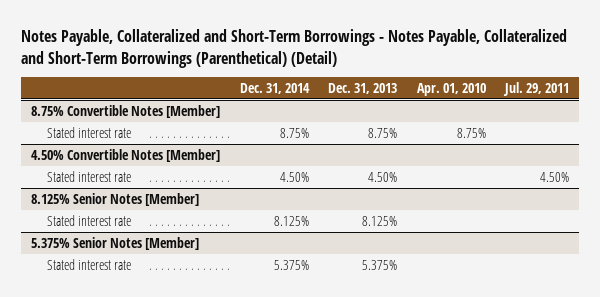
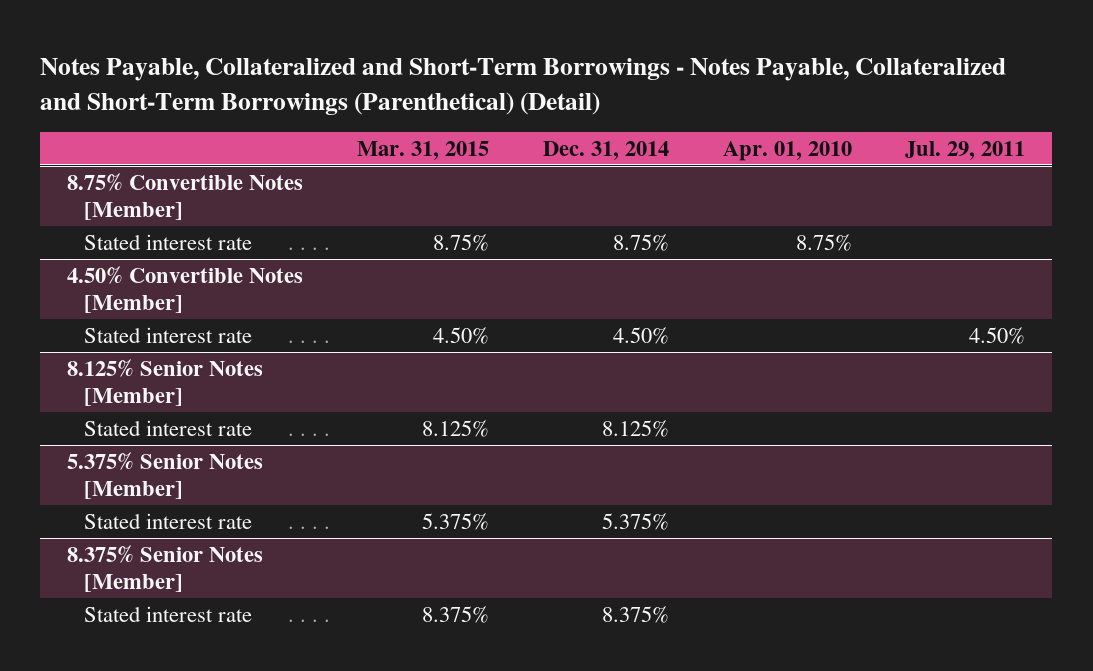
[328,82,398,94] Dec. 31, 2013 -> none
none -> [357,140,490,160] Mar. 31, 2015
none -> [67,544,264,593] 8.375% Senior Notes [Member]
none -> [83,605,252,622] Stated interest rate

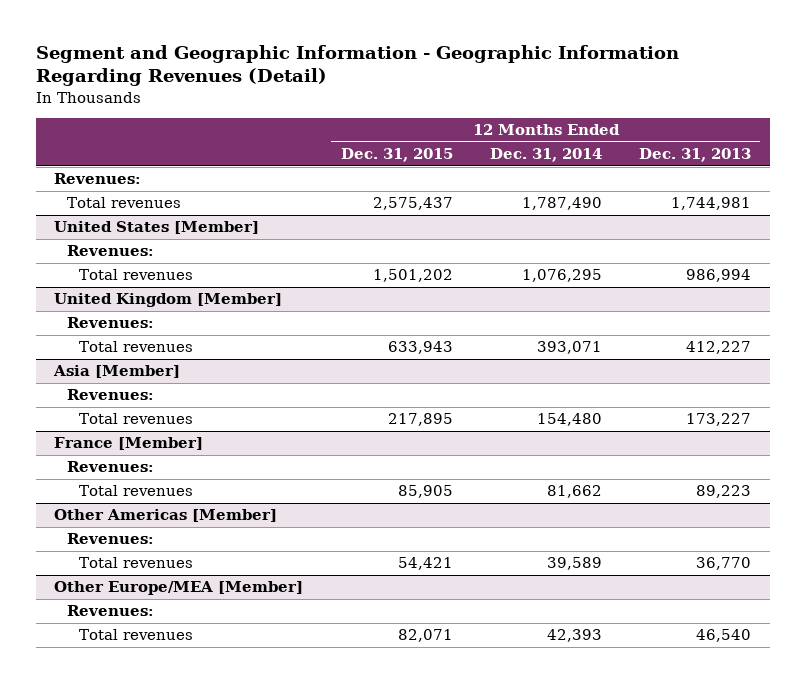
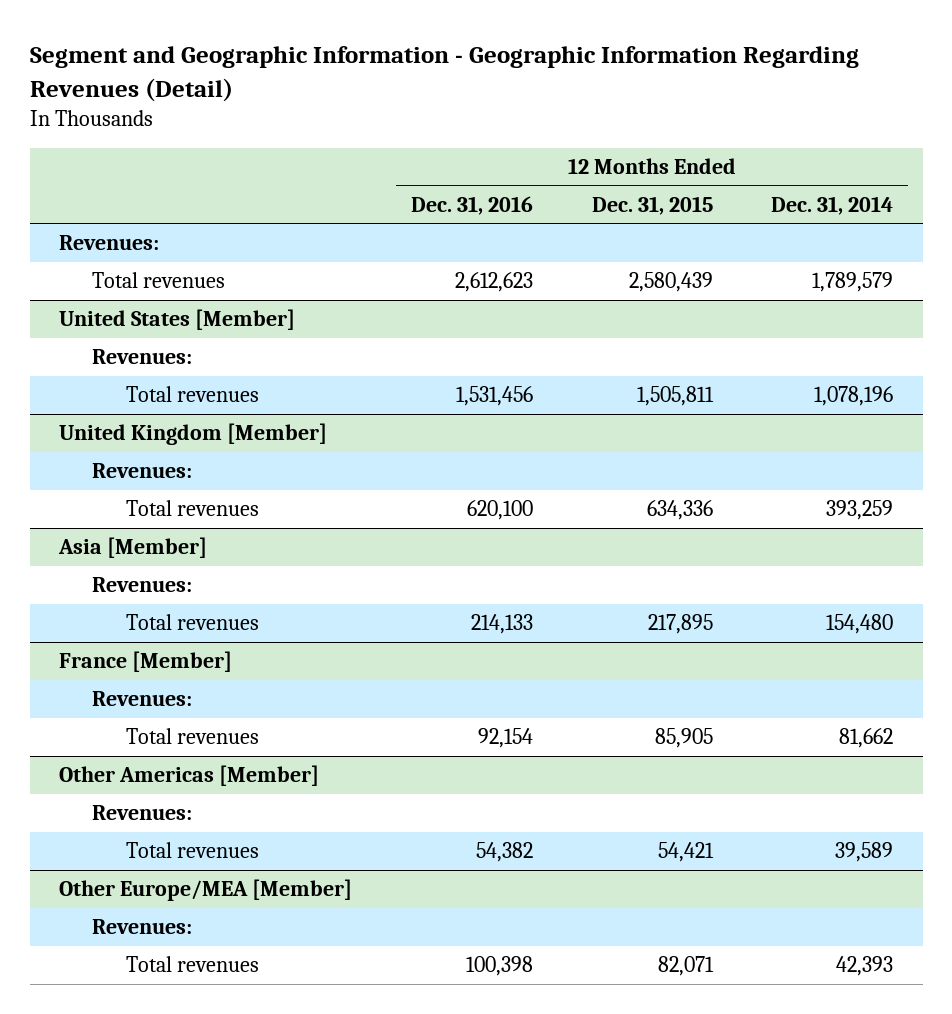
[639,148,752,163] Dec. 31, 2013 -> none
none -> [410,195,533,215] Dec. 31, 2016
[372,197,453,211] 2,575,437 -> [628,272,713,293] 2,580,439
[521,197,602,211] 1,787,490 -> [812,272,894,293] 1,789,579
[372,269,453,283] 1,501,202 -> [636,386,714,407] 1,505,811
[521,269,602,283] 1,076,295 -> [814,386,894,407] 1,078,196
[387,341,453,355] 633,943 -> [646,500,713,521] 634,336
[536,341,602,355] 393,071 -> [826,500,894,521] 393,259

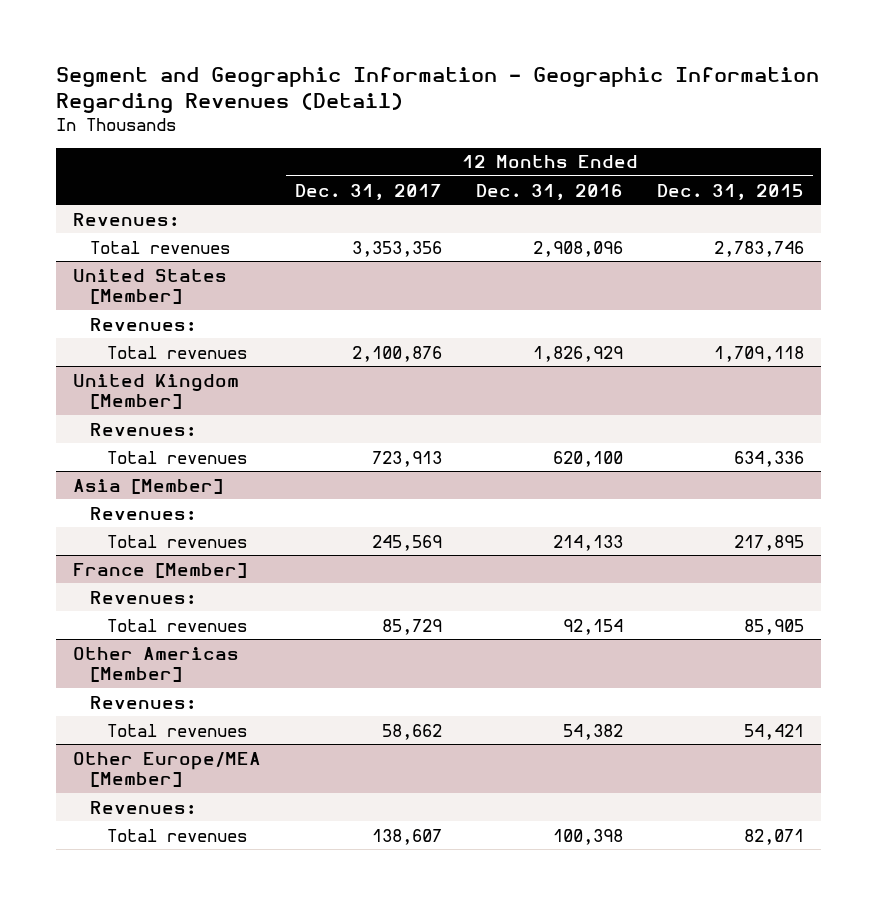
[771,195,894,215] Dec. 31, 2014 -> none
none -> [294,183,442,200] Dec. 31, 2017
[454,272,533,293] 2,612,623 -> [533,240,624,257] 2,908,096
[628,272,713,293] 2,580,439 -> [714,240,805,257] 2,783,746
[455,386,533,407] 1,531,456 -> [533,345,624,362] 1,826,929
[636,386,714,407] 1,505,811 -> [714,345,805,362] 1,709,118

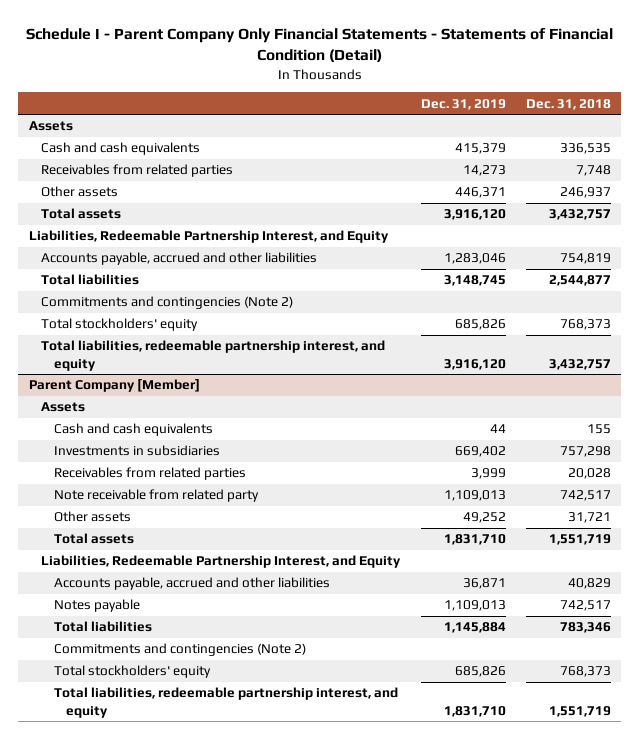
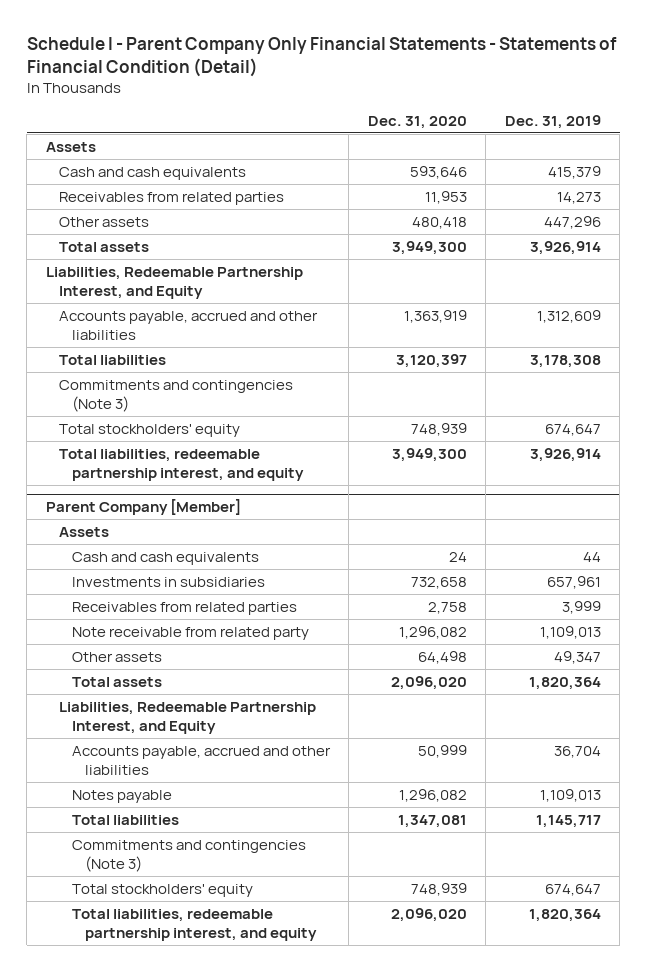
[526,98,612,110] Dec. 31, 2018 -> none
none -> [367,115,467,129] Dec. 31, 2020
[454,187,506,199] 446,371 -> [543,215,601,229] 447,296
[443,209,506,221] 3,916,120 -> [529,240,601,255] 3,926,914
[443,253,506,265] 1,283,046 -> [536,309,601,323] 1,312,609
[443,275,506,287] 3,148,745 -> [529,354,601,368] 3,178,308
[41,296,294,310] Commitments and contingencies (Note 2) -> [58,379,293,412] Commitments and contingencies (Note 3)
[454,319,506,331] 685,826 -> [544,423,601,436] 674,647
[443,358,506,370] 3,916,120 -> [529,447,601,462] 3,926,914
[454,446,506,458] 669,402 -> [546,575,601,589] 657,961
[462,512,506,524] 49,252 -> [553,650,601,664] 49,347
[443,534,506,546] 1,831,710 -> [528,676,601,690] 1,820,364
[462,578,506,590] 36,871 -> [553,745,601,758] 36,704
[443,622,506,634] 1,145,884 -> [535,814,601,828] 1,145,717
[53,643,306,657] Commitments and contingencies (Note 2) -> [71,839,306,872] Commitments and contingencies (Note 3)
[454,666,506,678] 685,826 -> [544,883,601,896] 674,647
[443,705,506,717] 1,831,710 -> [528,908,601,922] 1,820,364

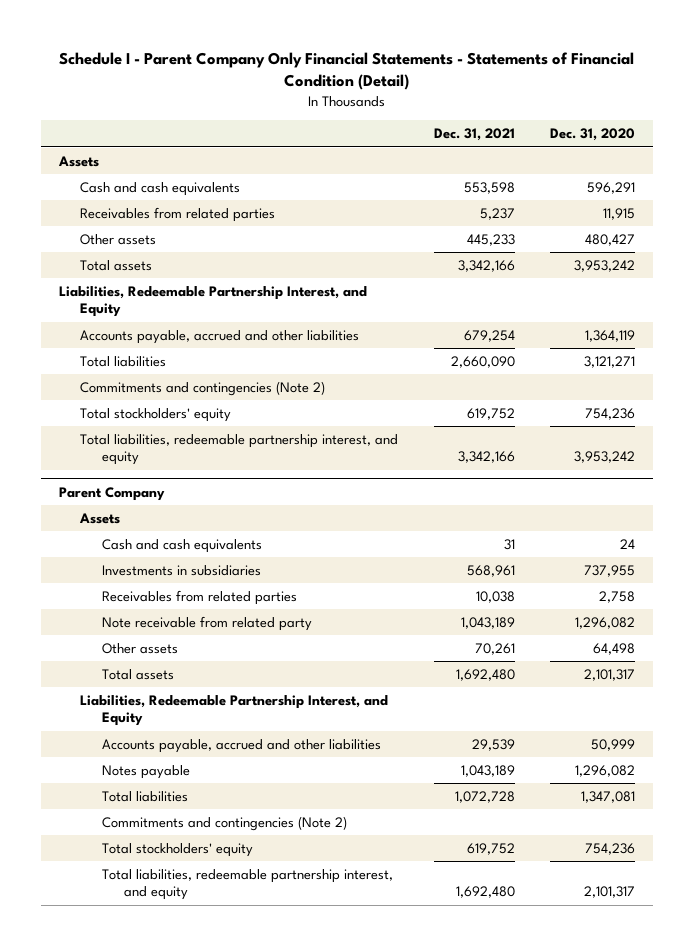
[504,114,601,129] Dec. 31, 2019 -> none
none -> [433,128,515,142] Dec. 31, 2021
[409,165,467,179] 593,646 -> [587,181,636,194] 596,291
[424,190,467,204] 11,953 -> [603,207,636,220] 11,915
[411,216,467,229] 480,418 -> [585,233,636,246] 480,427
[391,240,467,255] 3,949,300 -> [574,259,636,272] 3,953,242
[403,309,467,323] 1,363,919 -> [585,329,636,342] 1,364,119
[395,353,467,368] 3,120,397 -> [584,355,636,368] 3,121,271
[58,379,293,412] Commitments and contingencies (Note 3) -> [80,380,326,396] Commitments and contingencies (Note 2)
[410,422,467,436] 748,939 -> [585,407,636,420] 754,236
[391,447,467,462] 3,949,300 -> [574,451,636,464] 3,953,242
[45,499,241,516] Parent Company [Member] -> [58,486,165,501] Parent Company
[410,576,467,589] 732,658 -> [584,564,636,577] 737,955
[390,675,467,690] 2,096,020 -> [584,668,636,681] 2,101,317
[71,839,306,872] Commitments and contingencies (Note 3) -> [102,815,348,831] Commitments and contingencies (Note 2)
[410,882,467,896] 748,939 -> [585,842,636,855] 754,236
[390,907,467,922] 2,096,020 -> [584,886,636,899] 2,101,317

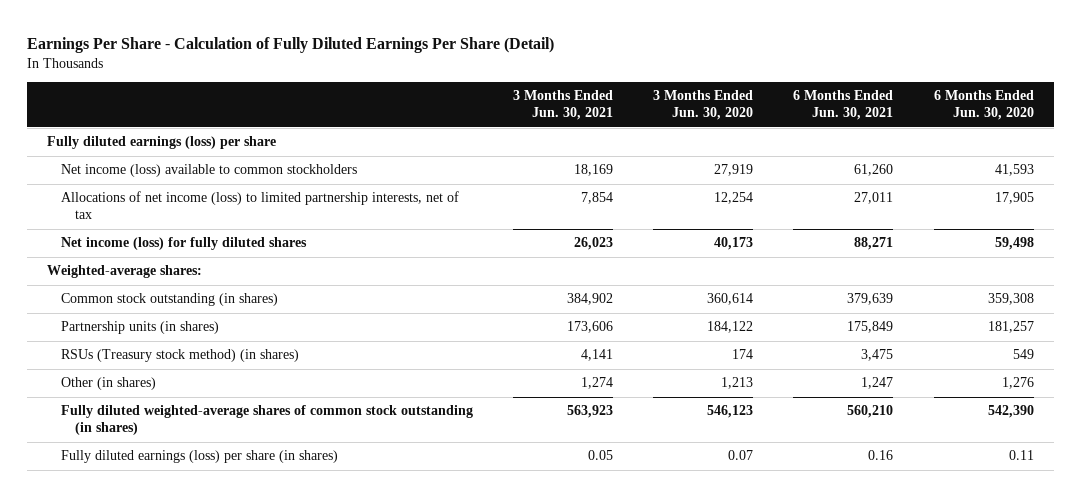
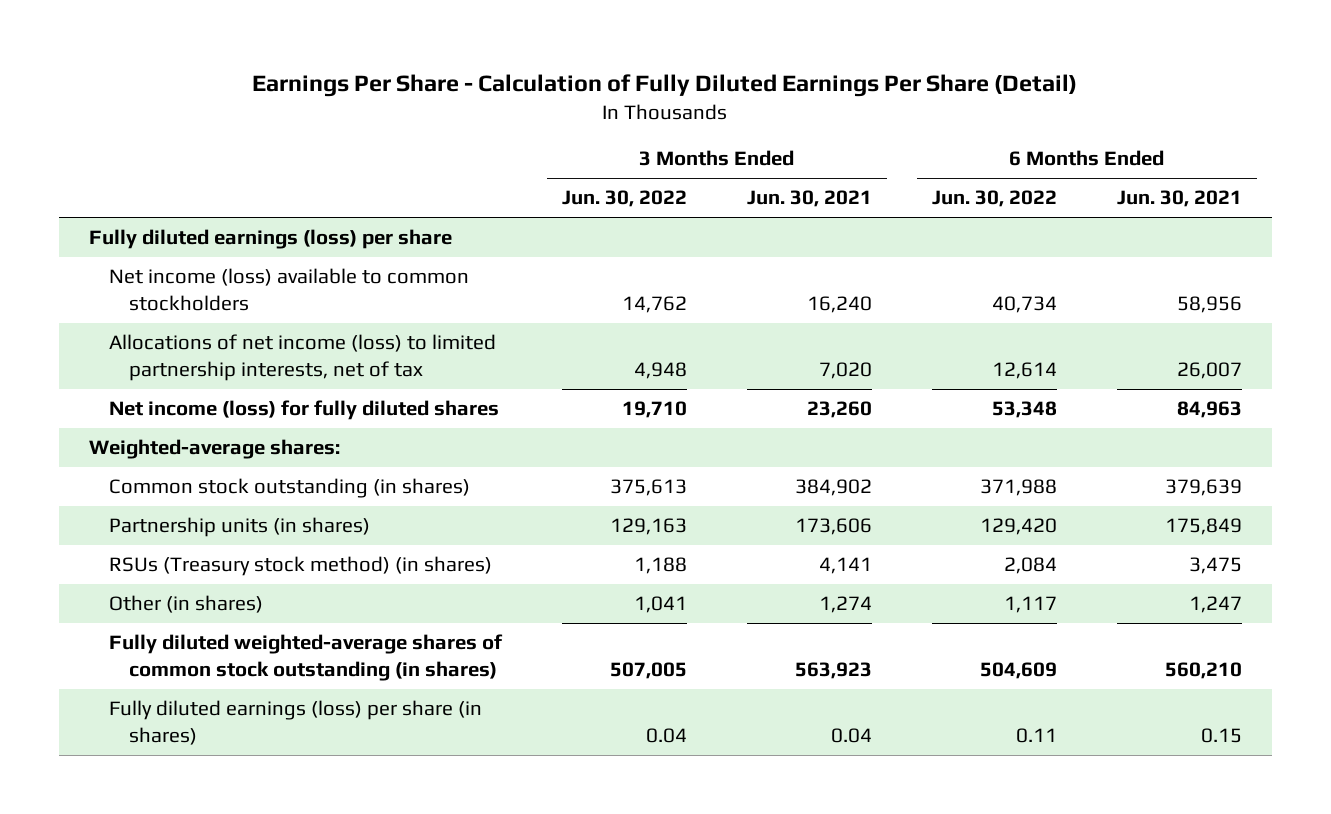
[653,90,754,121] 3 Months Ended Jun. 30, 2020 -> none
[933,90,1034,121] 6 Months Ended Jun. 30, 2020 -> none
none -> [562,190,688,208] Jun. 30, 2022
none -> [931,190,1057,208] Jun. 30, 2022
[574,164,614,177] 18,169 -> [807,295,873,313] 16,240
[854,164,894,177] 61,260 -> [1176,295,1242,313] 58,956
[581,192,614,205] 7,854 -> [819,361,873,379] 7,020
[854,192,894,205] 27,011 -> [1176,361,1242,379] 26,007
[574,237,614,251] 26,023 -> [807,401,873,419] 23,260
[854,237,894,251] 88,271 -> [1176,401,1242,419] 84,963
[588,450,614,461] 0.05 -> [831,727,873,743] 0.04
[868,450,894,461] 0.16 -> [1200,727,1242,743] 0.15

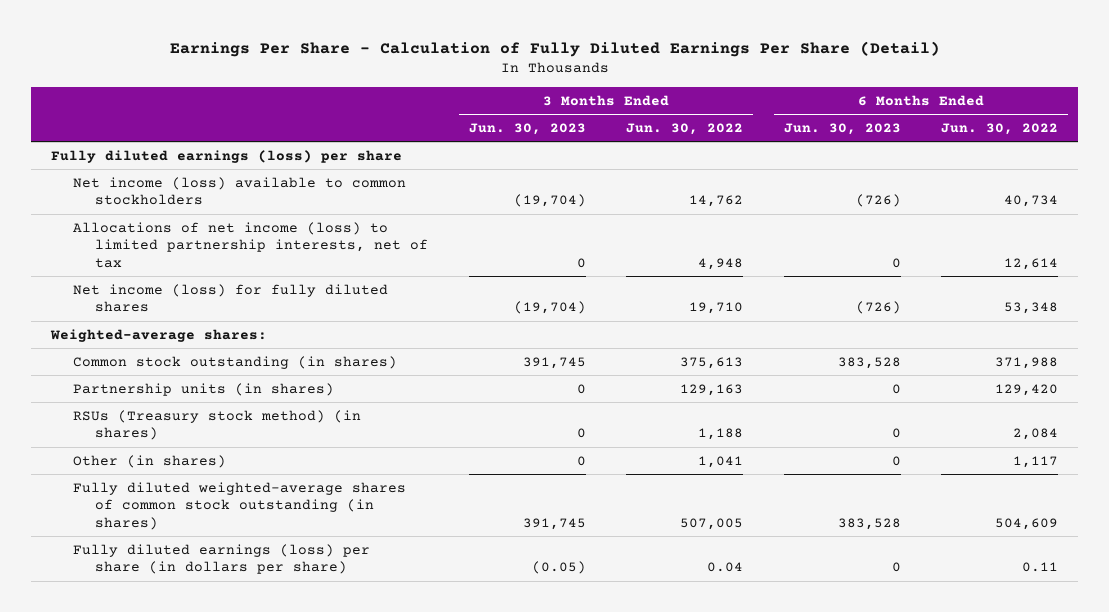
[747,190,873,208] Jun. 30, 2021 -> none
[1116,190,1242,208] Jun. 30, 2021 -> none
none -> [468,122,586,135] Jun. 30, 2023
none -> [783,122,901,135] Jun. 30, 2023
[109,700,483,745] Fully diluted earnings (loss) per share (in shares) -> [73,543,371,575] Fully diluted earnings (loss) per share (in dollars per share)

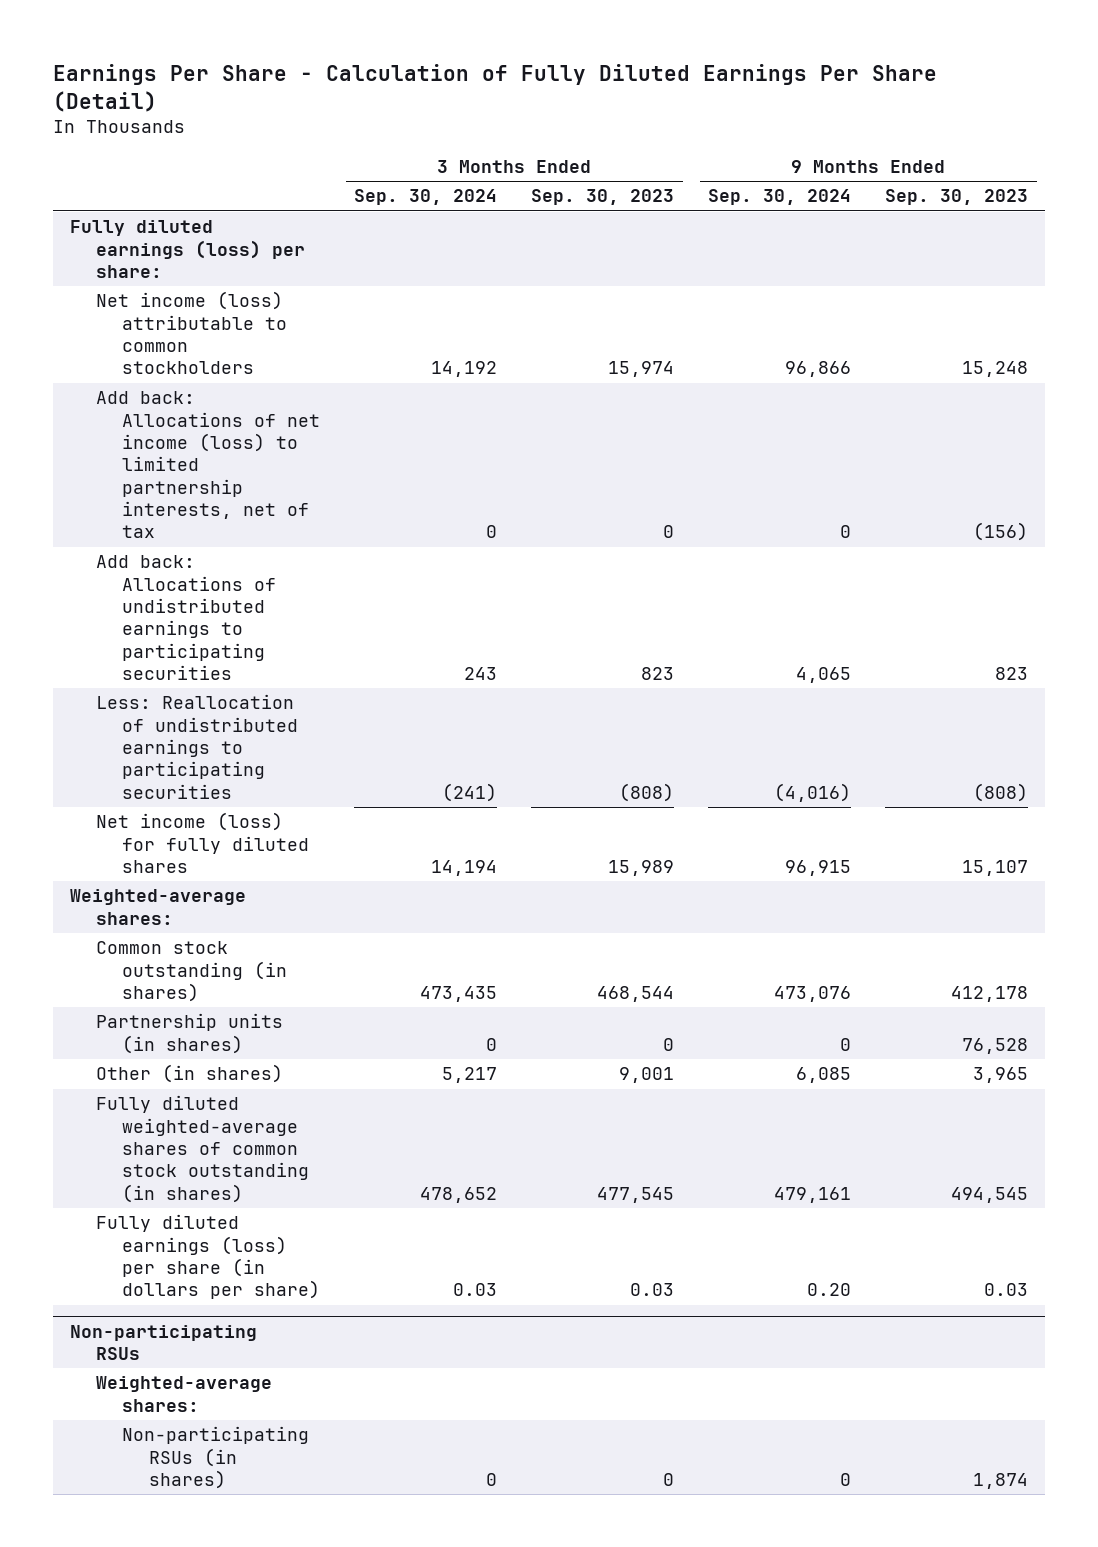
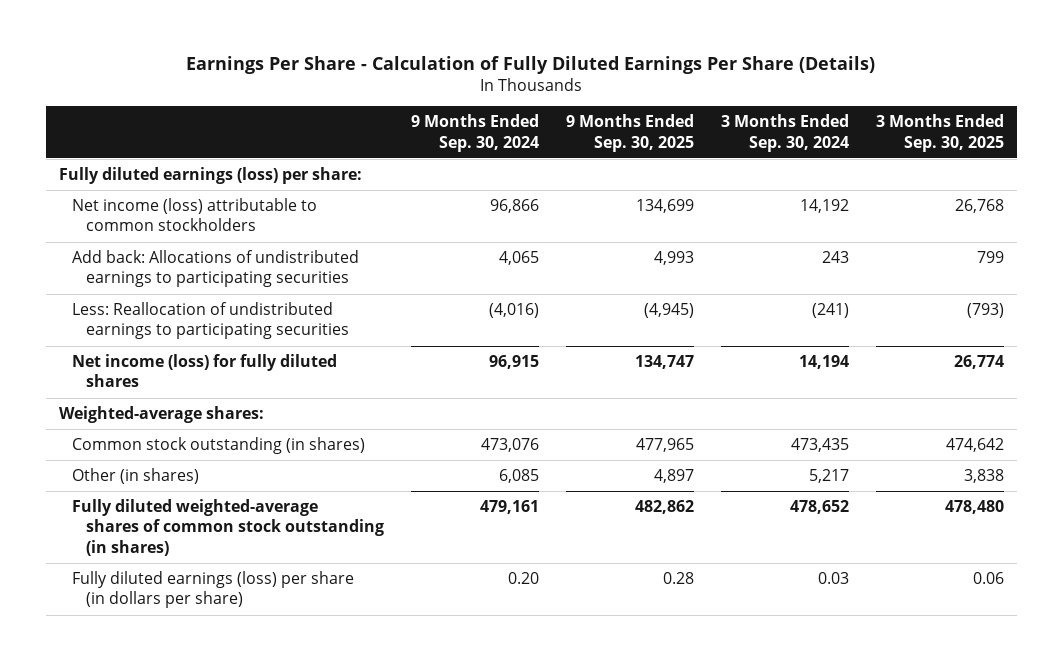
[52,63,937,112] Earnings Per Share - Calculation of Fully Diluted Earnings Per Share (Detail) -> [186,55,876,74] Earnings Per Share - Calculation of Fully Diluted Earnings Per Share (Details)
[531,189,675,206] Sep. 30, 2023 -> none
[885,189,1029,206] Sep. 30, 2023 -> none
none -> [565,114,694,152] 9 Months Ended Sep. 30, 2025
none -> [875,114,1004,152] 3 Months Ended Sep. 30, 2025
[96,391,321,539] Add back: Allocations of net income (loss) to limited partnership interests, net of tax -> none
[96,1013,284,1054] Partnership units (in shares) -> none
[69,1324,257,1360] Non-participating RSUs -> none
[96,1376,273,1412] Weighted-average shares: -> none
[122,1426,310,1490] Non-participating RSUs (in shares) -> none

